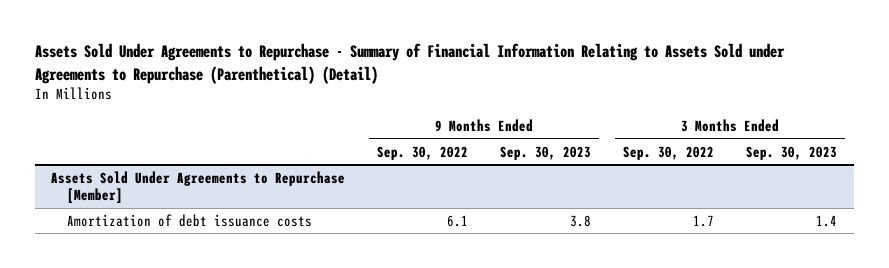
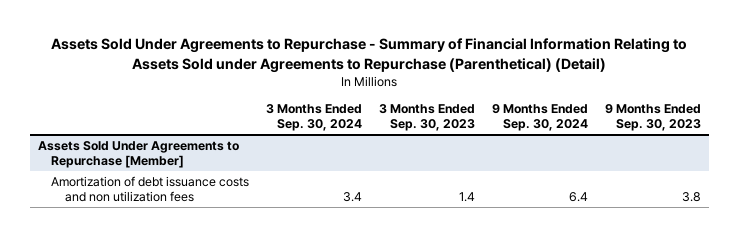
[377,145,469,160] Sep. 30, 2022 -> none
[623,145,715,160] Sep. 30, 2022 -> none
none -> [266,104,363,132] 3 Months Ended Sep. 30, 2024
none -> [492,104,589,132] 9 Months Ended Sep. 30, 2024
[66,213,312,227] Amortization of debt issuance costs -> [51,175,250,202] Amortization of debt issuance costs and non utilization fees

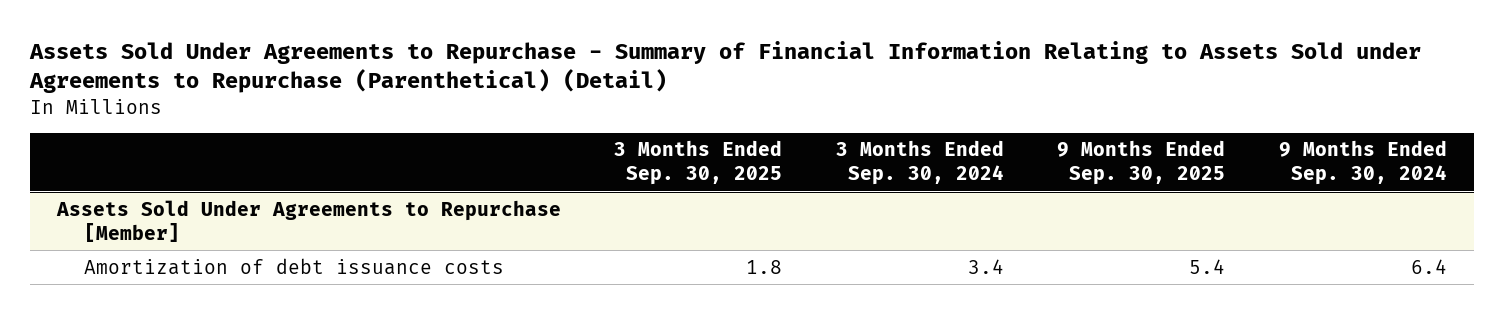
[379,104,476,132] 3 Months Ended Sep. 30, 2023 -> none
[604,104,701,132] 9 Months Ended Sep. 30, 2023 -> none
none -> [614,140,783,186] 3 Months Ended Sep. 30, 2025
none -> [1057,140,1226,186] 9 Months Ended Sep. 30, 2025
[51,175,250,202] Amortization of debt issuance costs and non utilization fees -> [84,257,505,275] Amortization of debt issuance costs

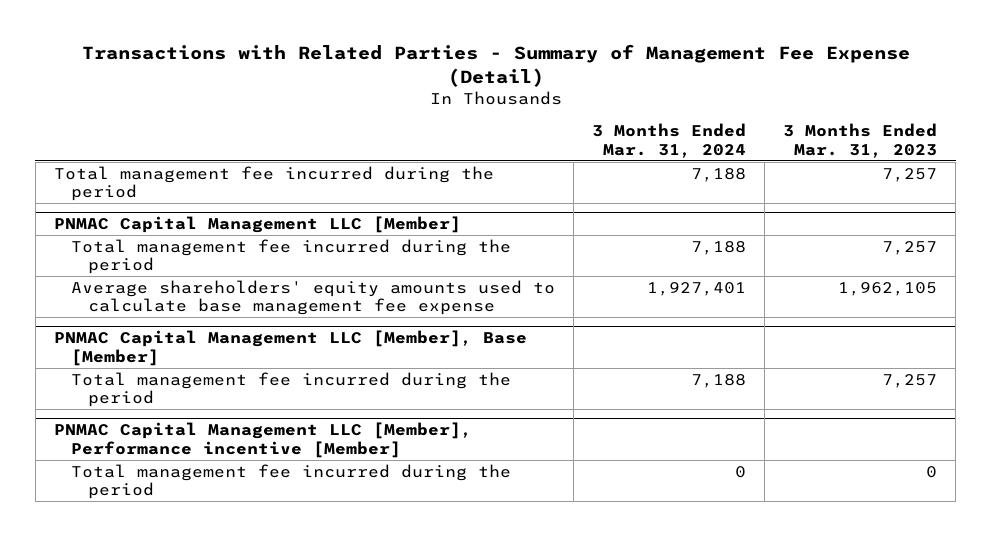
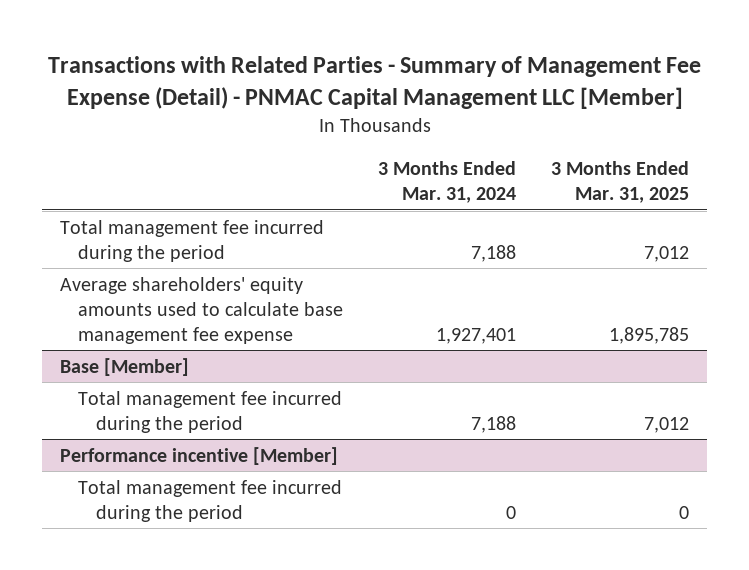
[81,44,910,88] Transactions with Related Parties - Summary of Management Fee Expense (Detail) -> [47,56,701,109] Transactions with Related Parties - Summary of Management Fee Expense (Detail) - PNMAC Capital Management LLC [Member]
[783,123,938,158] 3 Months Ended Mar. 31, 2023 -> none
none -> [551,161,690,204] 3 Months Ended Mar. 31, 2025
[53,216,461,234] PNMAC Capital Management LLC [Member] -> none
[70,238,511,275] Total management fee incurred during the period -> none
[53,330,527,366] PNMAC Capital Management LLC [Member], Base [Member] -> none
none -> [59,357,189,376] Base [Member]
[53,422,472,458] PNMAC Capital Management LLC [Member], Performance incentive [Member] -> none
none -> [59,446,338,465] Performance incentive [Member]

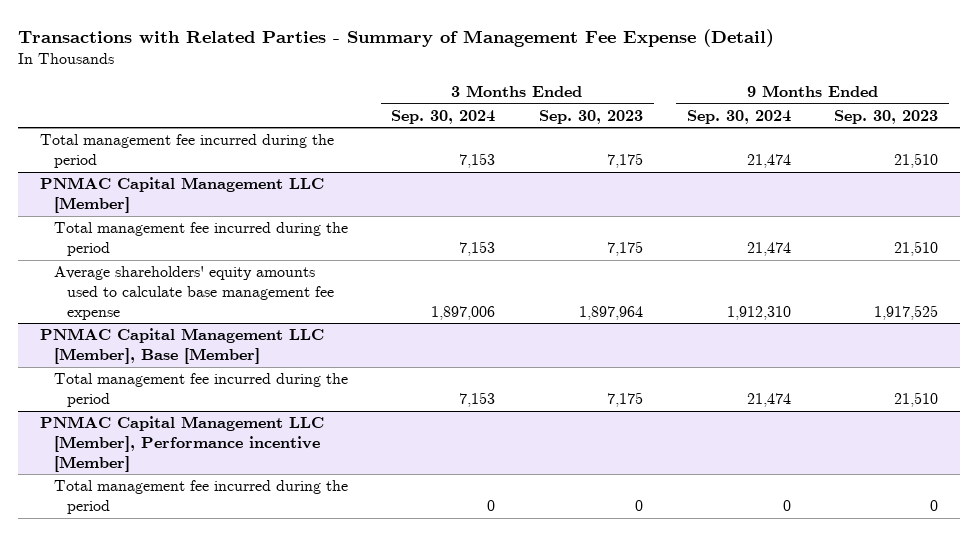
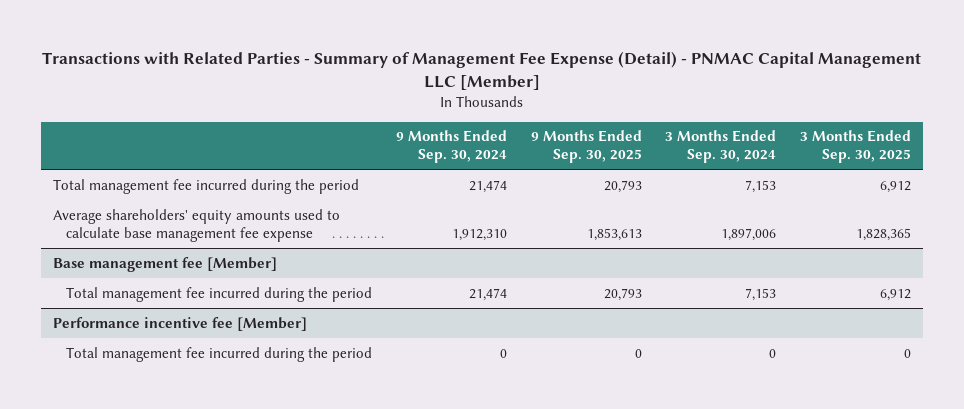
[18,28,775,47] Transactions with Related Parties - Summary of Management Fee Expense (Detail) -> [41,50,921,90] Transactions with Related Parties - Summary of Management Fee Expense (Detail) - PNMAC Capital Management LLC [Member]
[539,109,644,124] Sep. 30, 2023 -> none
[834,109,939,124] Sep. 30, 2023 -> none
none -> [530,130,642,164] 9 Months Ended Sep. 30, 2025
none -> [800,130,912,164] 3 Months Ended Sep. 30, 2025
[40,177,325,213] PNMAC Capital Management LLC [Member] -> none
[53,222,348,256] Total management fee incurred during the period -> none
[40,328,325,364] PNMAC Capital Management LLC [Member], Base [Member] -> none
none -> [52,256,277,272] Base management fee [Member]
[40,416,325,472] PNMAC Capital Management LLC [Member], Performance incentive [Member] -> none
none -> [52,316,307,331] Performance incentive fee [Member]

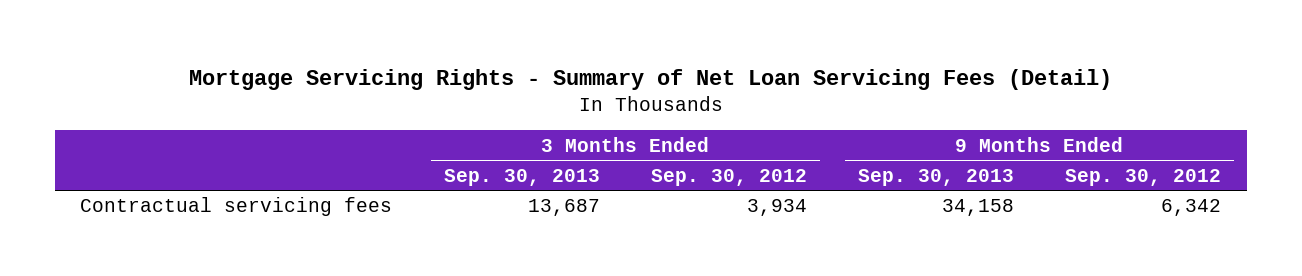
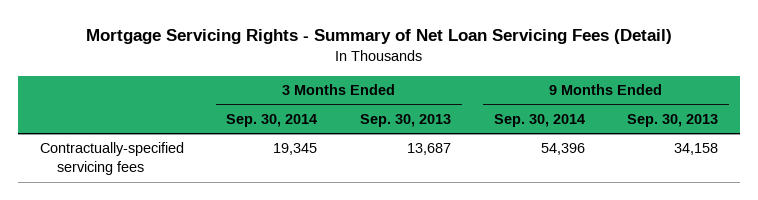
[650,168,807,186] Sep. 30, 2012 -> none
[1065,168,1222,186] Sep. 30, 2012 -> none
none -> [226,113,318,127] Sep. 30, 2014
none -> [493,113,585,127] Sep. 30, 2014
[80,197,393,217] Contractual servicing fees -> [39,142,184,176] Contractually-specified servicing fees

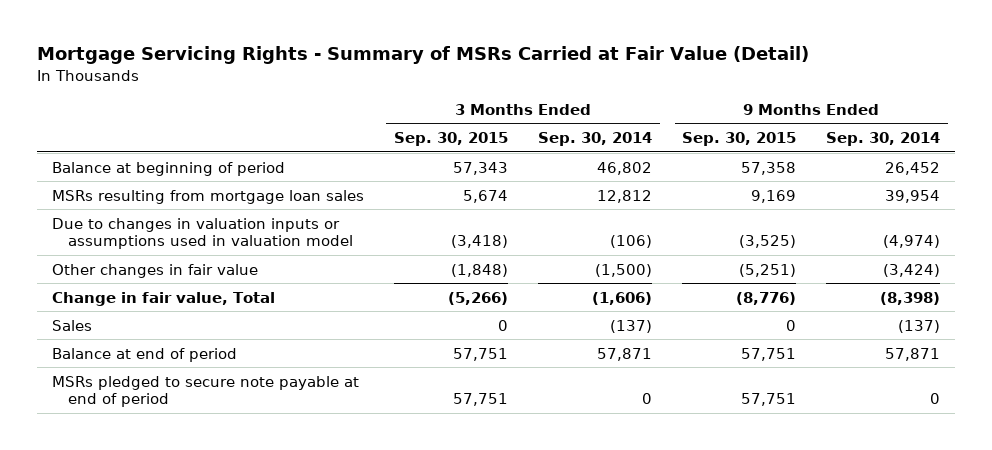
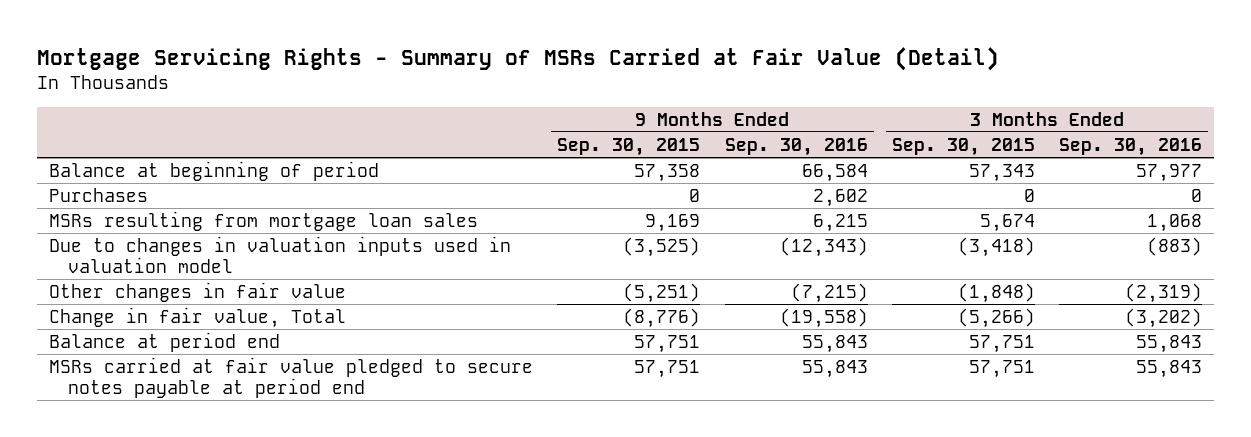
[538,132,653,147] Sep. 30, 2014 -> none
[826,132,941,147] Sep. 30, 2014 -> none
none -> [724,137,868,156] Sep. 30, 2016
none -> [1059,137,1203,156] Sep. 30, 2016
none -> [48,187,148,202] Purchases
[51,217,353,250] Due to changes in valuation inputs or assumptions used in valuation model -> [48,235,511,273] Due to changes in valuation inputs used in valuation model
[51,319,92,331] Sales -> none
[51,347,237,362] Balance at end of period -> [48,331,280,352] Balance at period end
[51,375,359,408] MSRs pledged to secure note payable at end of period -> [48,356,533,398] MSRs carried at fair value pledged to secure notes payable at period end

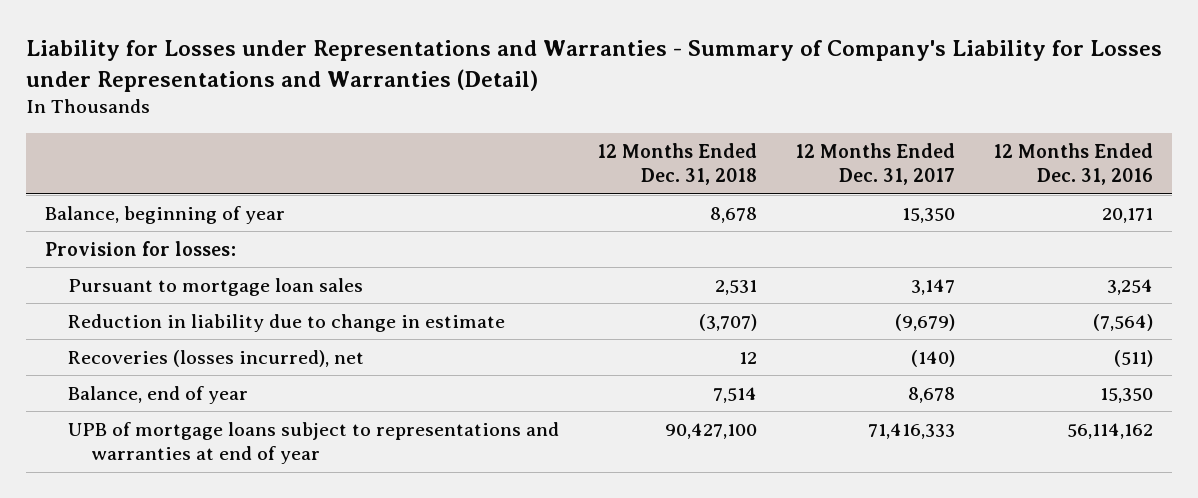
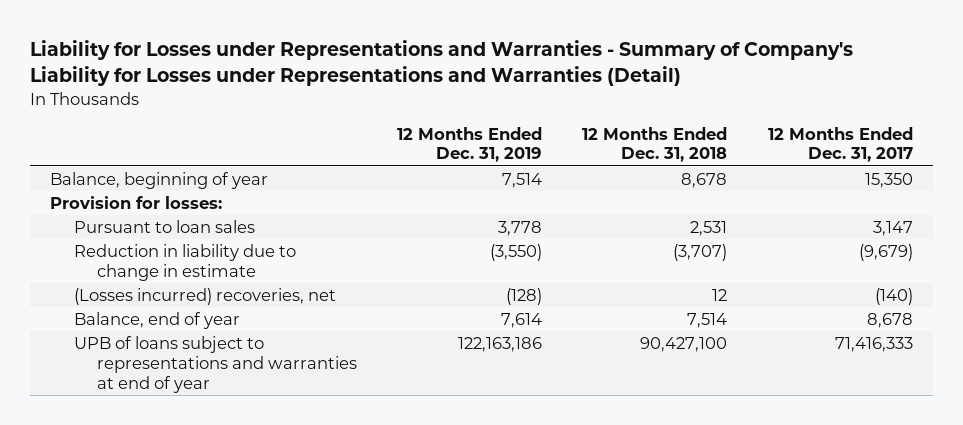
[992,142,1153,186] 12 Months Ended Dec. 31, 2016 -> none
none -> [397,126,543,163] 12 Months Ended Dec. 31, 2019
[67,277,363,296] Pursuant to mortgage loan sales -> [73,220,255,234] Pursuant to loan sales
[67,349,364,367] Recoveries (losses incurred), net -> [73,288,336,306] (Losses incurred) recoveries, net
[67,421,559,465] UPB of mortgage loans subject to representations and warranties at end of year -> [73,336,357,393] UPB of loans subject to representations and warranties at end of year

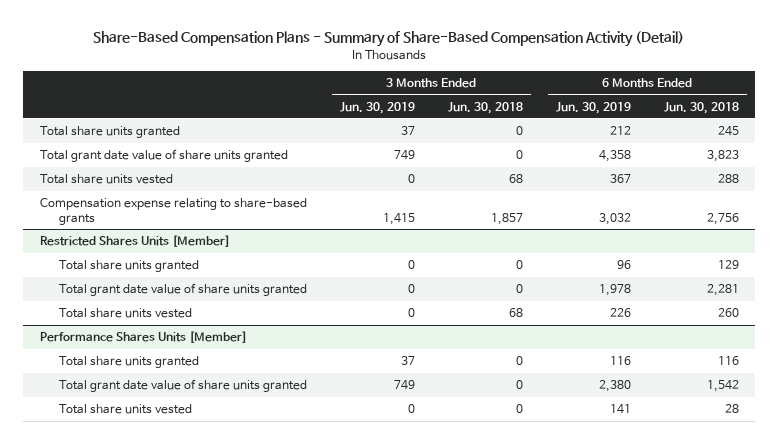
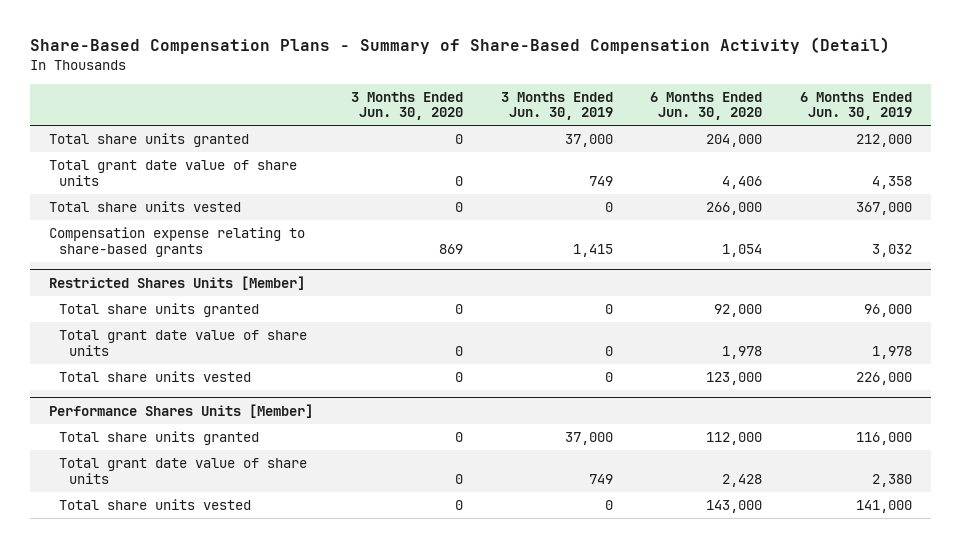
[447,101,523,114] Jun. 30, 2018 -> none
[663,101,739,114] Jun. 30, 2018 -> none
none -> [350,91,463,121] 3 Months Ended Jun. 30, 2020
none -> [650,91,763,121] 6 Months Ended Jun. 30, 2020
[401,126,416,136] 37 -> [564,134,613,148] 37,000
[609,126,631,136] 212 -> [856,134,913,148] 212,000
[39,149,288,163] Total grant date value of share units granted -> [49,160,298,186] Total grant date value of share units
[609,174,631,184] 367 -> [856,202,913,216] 367,000
[616,260,631,270] 96 -> [864,304,913,318] 96,000
[59,283,308,297] Total grant date value of share units granted -> [58,330,307,356] Total grant date value of share units
[609,308,631,318] 226 -> [856,372,913,386] 226,000
[401,356,416,366] 37 -> [564,432,613,446] 37,000
[609,356,631,366] 116 -> [856,432,913,446] 116,000
[59,379,308,393] Total grant date value of share units granted -> [58,458,307,484] Total grant date value of share units
[609,404,631,415] 141 -> [856,500,913,514] 141,000

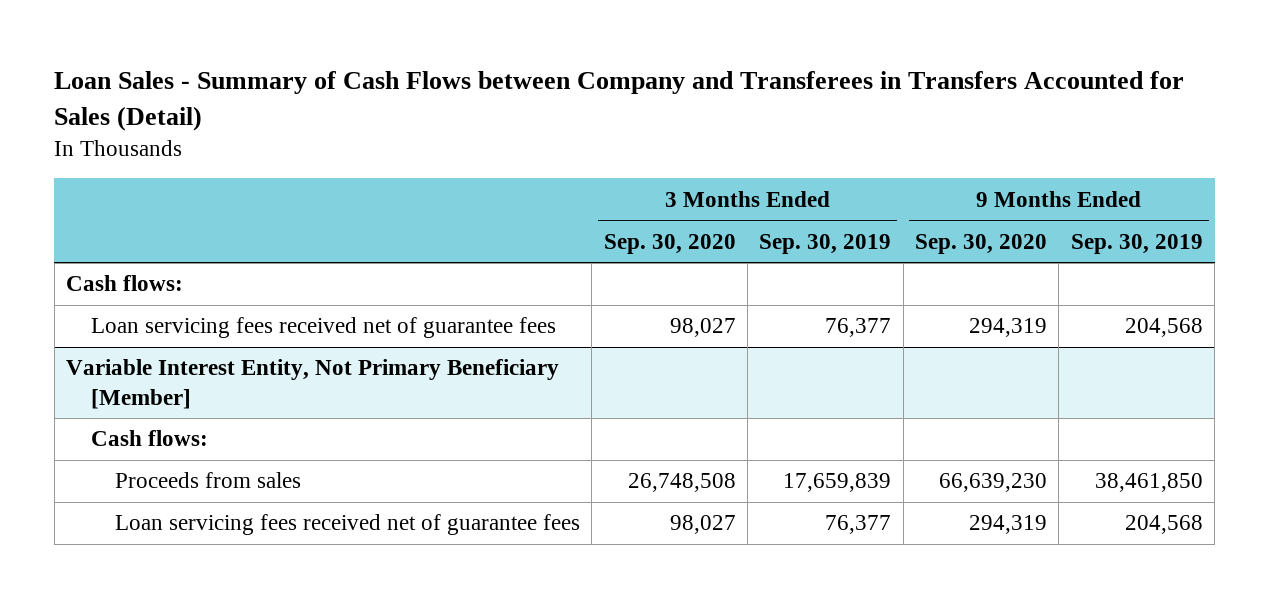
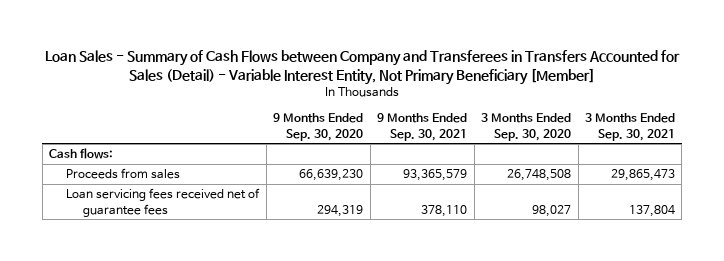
[54,71,1185,131] Loan Sales - Summary of Cash Flows between Company and Transferees in Transfers Accounted for Sales (Detail) -> [45,49,681,85] Loan Sales - Summary of Cash Flows between Company and Transferees in Transfers Accounted for Sales (Detail) - Variable Interest Entity, Not Primary Beneficiary [Member]
[759,233,892,254] Sep. 30, 2019 -> none
[1070,233,1203,254] Sep. 30, 2019 -> none
none -> [377,113,468,142] 9 Months Ended Sep. 30, 2021
none -> [585,113,676,142] 3 Months Ended Sep. 30, 2021
[90,317,556,339] Loan servicing fees received net of guarantee fees -> none
[65,359,559,409] Variable Interest Entity, Not Primary Beneficiary [Member] -> none
[90,430,208,447] Cash flows: -> none

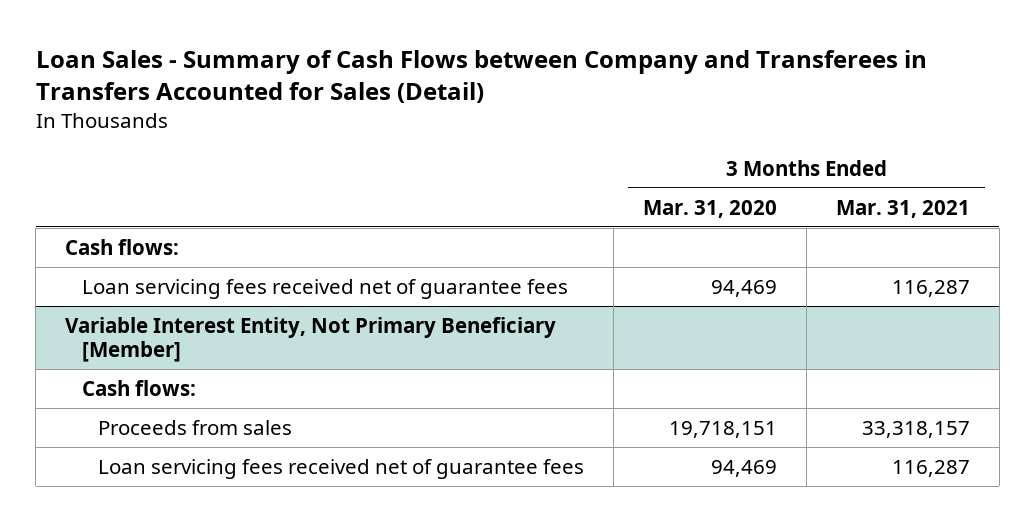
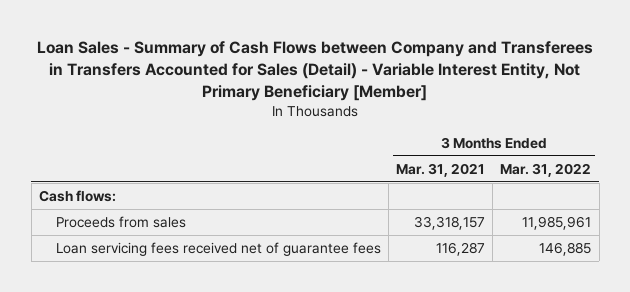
[35,49,927,104] Loan Sales - Summary of Cash Flows between Company and Transferees in Transfers Accounted for Sales (Detail) -> [37,41,594,101] Loan Sales - Summary of Cash Flows between Company and Transferees in Transfers Accounted for Sales (Detail) - Variable Interest Entity, Not Primary Beneficiary [Member]
[643,199,778,218] Mar. 31, 2020 -> none
none -> [500,162,592,177] Mar. 31, 2022
[81,278,568,299] Loan servicing fees received net of guarantee fees -> none
[65,316,557,363] Variable Interest Entity, Not Primary Beneficiary [Member] -> none
[81,379,196,396] Cash flows: -> none

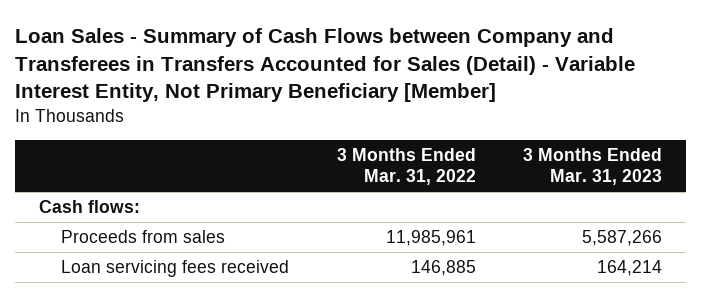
[396,162,486,177] Mar. 31, 2021 -> none
none -> [523,147,663,186] 3 Months Ended Mar. 31, 2023
[56,241,382,256] Loan servicing fees received net of guarantee fees -> [61,259,290,277] Loan servicing fees received

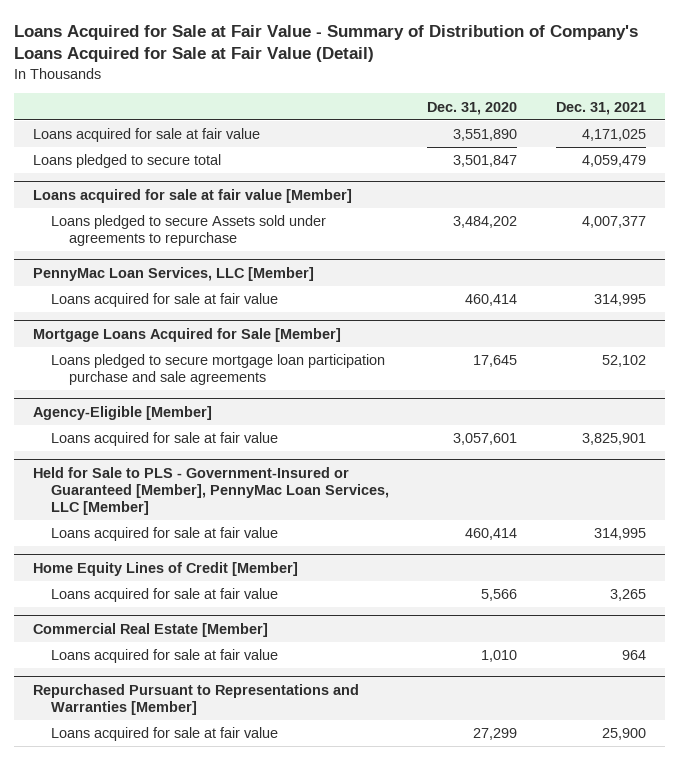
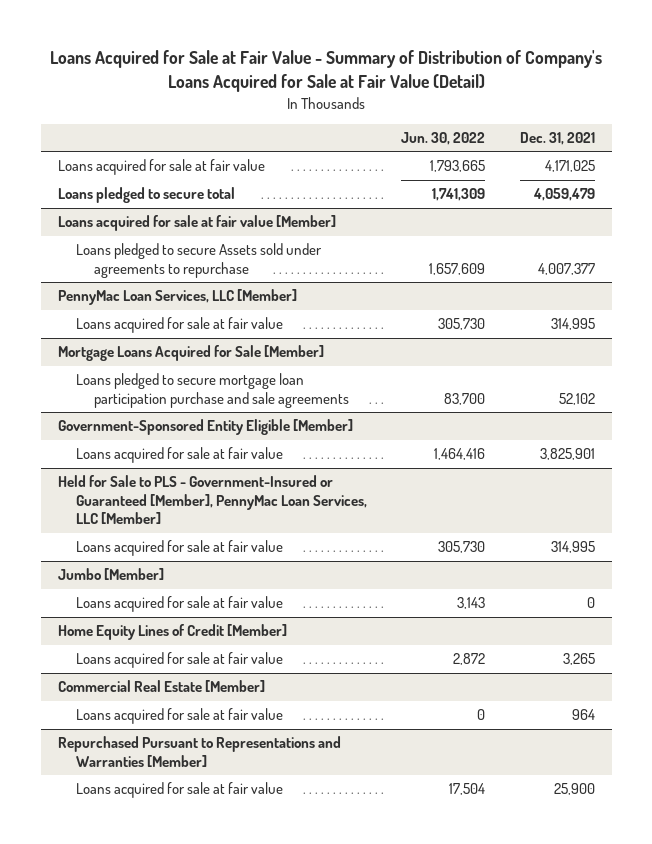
[427,101,518,115] Dec. 31, 2020 -> none
none -> [401,132,486,146] Jun. 30, 2022
[33,405,213,420] Agency-Eligible [Member] -> none
none -> [57,419,353,436] Government-Sponsored Entity Eligible [Member]
none -> [57,568,164,581] Jumbo [Member]
none -> [75,596,283,613] Loans acquired for sale at fair value

